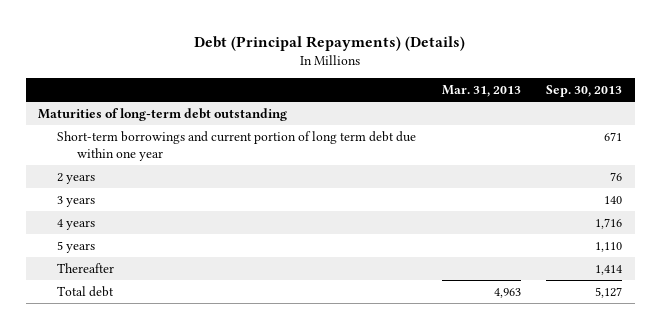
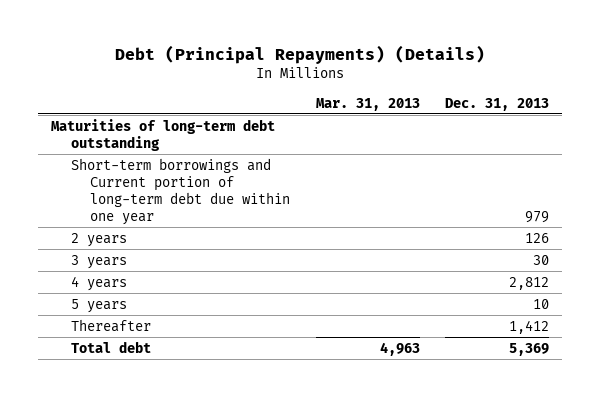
[546,85,623,98] Sep. 30, 2013 -> none
none -> [445,97,550,111] Dec. 31, 2013
[57,130,417,162] Short-term borrowings and current portion of long term debt due within one year -> [70,157,291,225] Short-term borrowings and Current portion of long-term debt due within one year

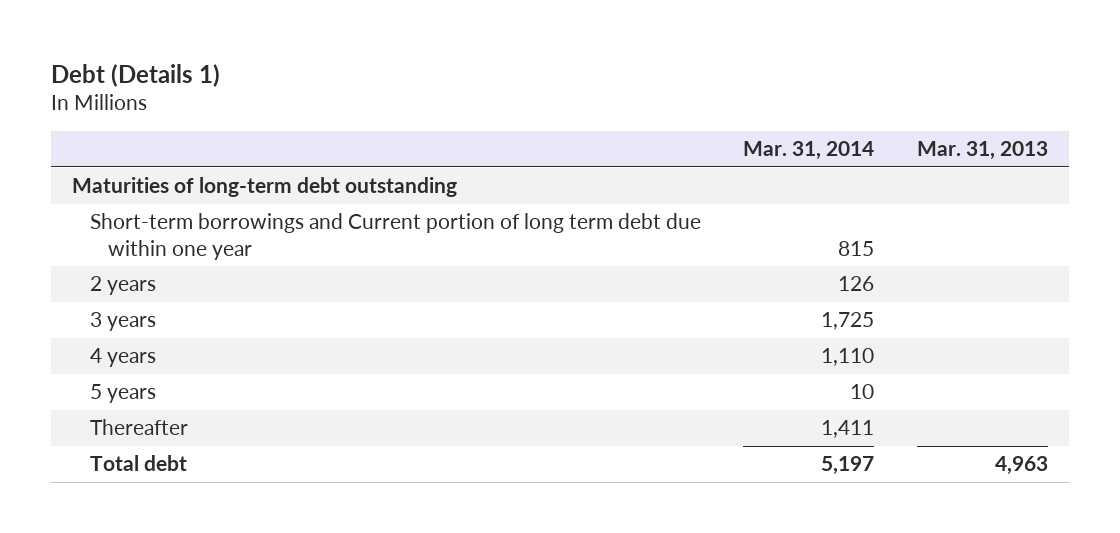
[115,44,486,64] Debt (Principal Repayments) (Details) -> [50,63,220,87] Debt (Details 1)
[445,97,550,111] Dec. 31, 2013 -> none
none -> [743,141,875,161] Mar. 31, 2014
[70,157,291,225] Short-term borrowings and Current portion of long-term debt due within one year -> [89,213,701,260] Short-term borrowings and Current portion of long term debt due within one year

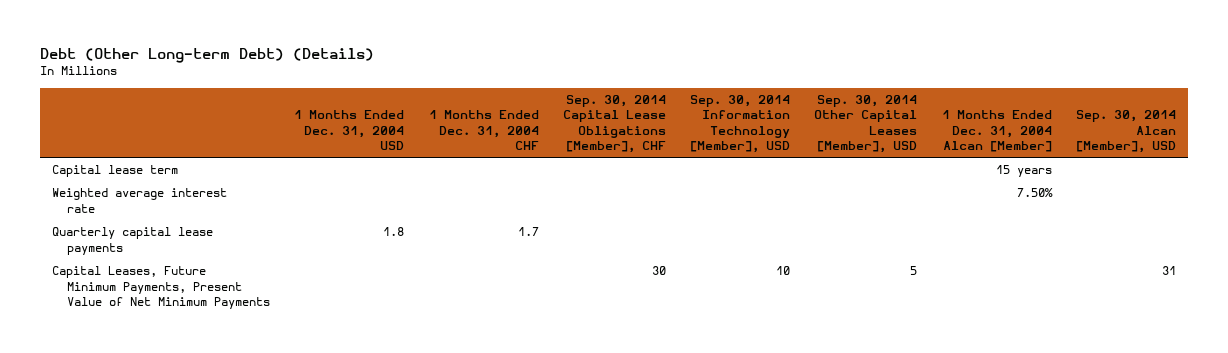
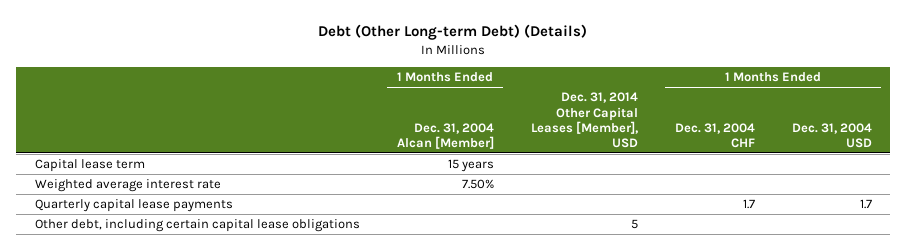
[562,94,666,154] Sep. 30, 2014 Capital Lease Obligations [Member], CHF -> none
[690,94,791,154] Sep. 30, 2014 Information Technology [Member], USD -> none
[814,94,918,154] Sep. 30, 2014 Other Capital Leases [Member], USD -> none
[1075,110,1176,154] Sep. 30, 2014 Alcan [Member], USD -> none
none -> [530,92,638,148] Dec. 31, 2014 Other Capital Leases [Member], USD
[383,227,405,237] 1.8 -> [859,199,872,210] 1.7
[52,266,271,310] Capital Leases, Future Minimum Payments, Present Value of Net Minimum Payments -> [34,219,360,233] Other debt, including certain capital lease obligations

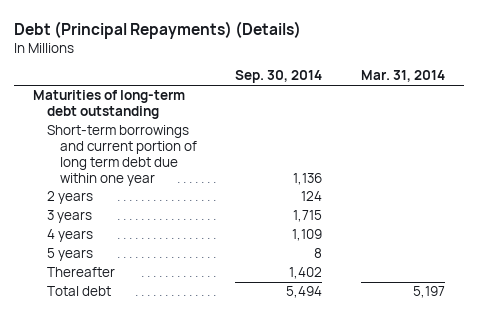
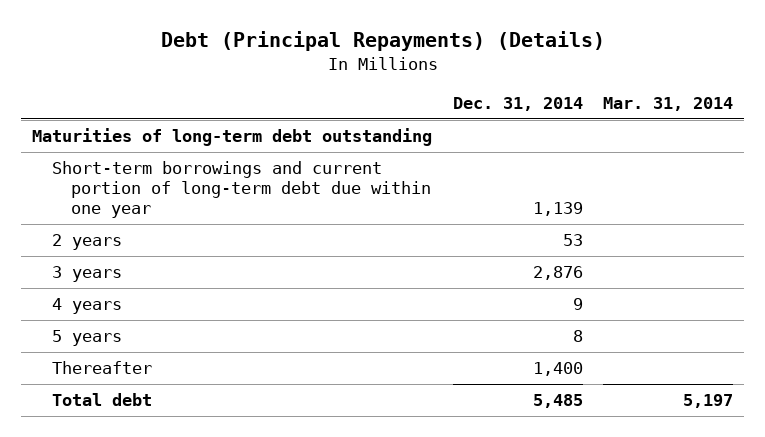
[235,70,323,84] Sep. 30, 2014 -> none
none -> [452,96,583,111] Dec. 31, 2014
[46,125,198,186] Short-term borrowings and current portion of long term debt due within one year -> [51,161,432,219] Short-term borrowings and current portion of long-term debt due within one year

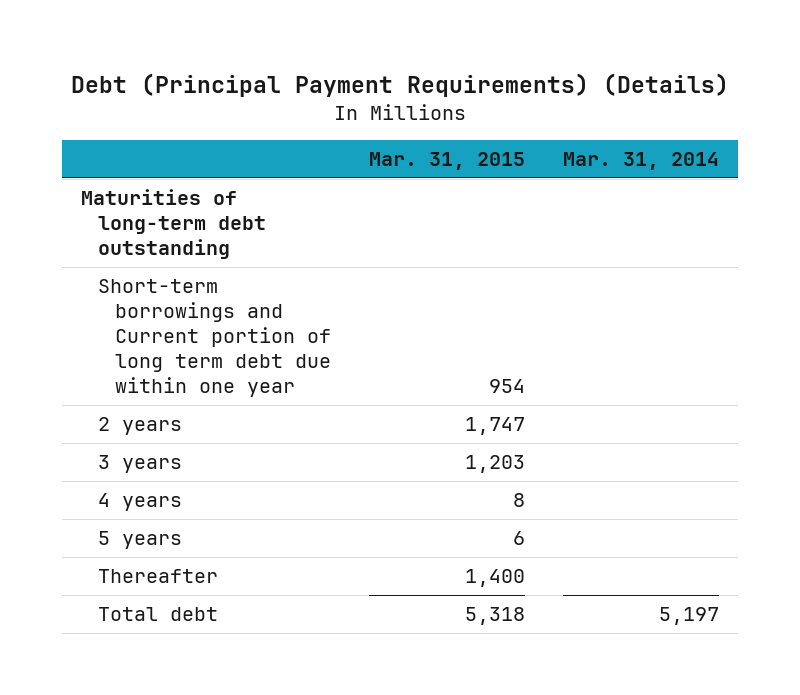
[160,31,605,52] Debt (Principal Repayments) (Details) -> [71,73,730,98] Debt (Principal Payment Requirements) (Details)
[452,96,583,111] Dec. 31, 2014 -> none
none -> [369,152,526,171] Mar. 31, 2015
[51,161,432,219] Short-term borrowings and current portion of long-term debt due within one year -> [98,279,332,398] Short-term borrowings and Current portion of long term debt due within one year

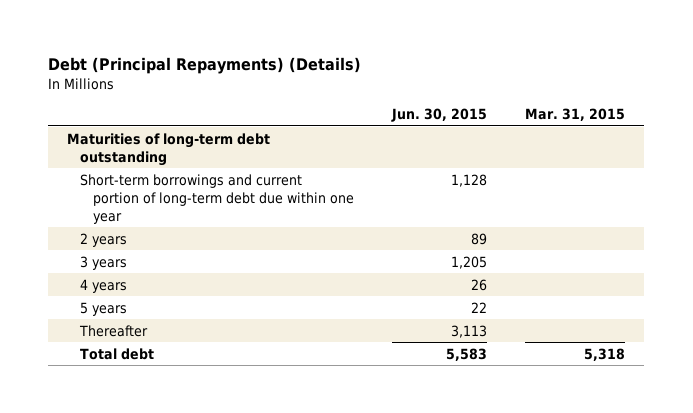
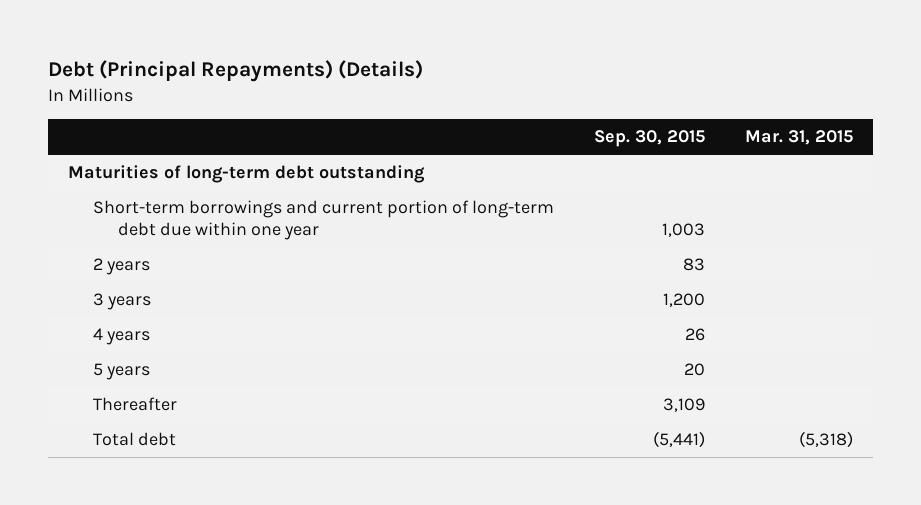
[391,108,488,123] Jun. 30, 2015 -> none
none -> [593,130,705,148] Sep. 30, 2015
[584,347,626,361] 5,318 -> [798,431,853,449] (5,318)

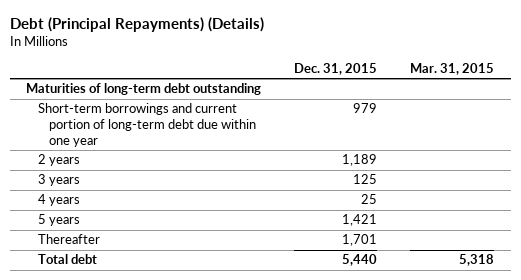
[593,130,705,148] Sep. 30, 2015 -> none
none -> [294,62,378,75] Dec. 31, 2015
[798,431,853,449] (5,318) -> [459,254,495,267] 5,318

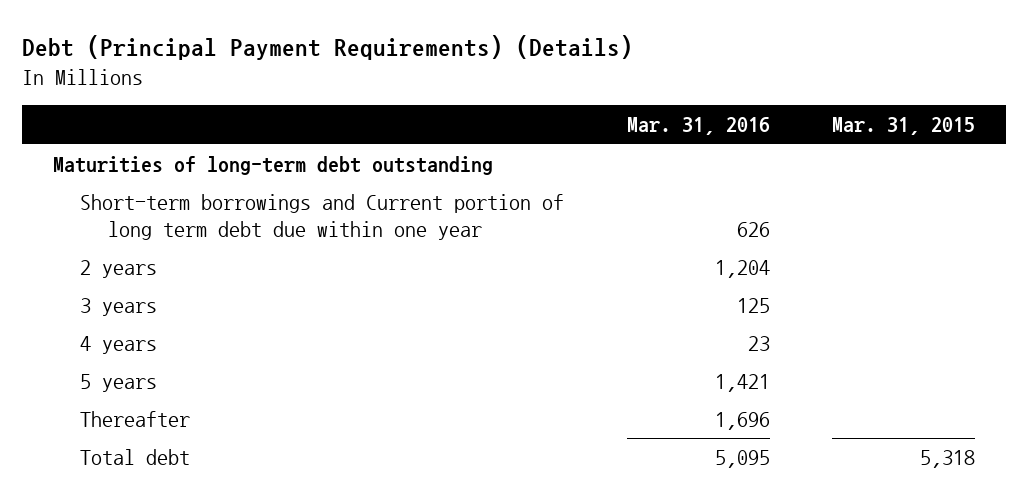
[10,17,265,33] Debt (Principal Repayments) (Details) -> [22,35,634,61] Debt (Principal Payment Requirements) (Details)
[294,62,378,75] Dec. 31, 2015 -> none
none -> [626,117,770,136] Mar. 31, 2016
[37,103,257,147] Short-term borrowings and current portion of long-term debt due within one year -> [80,193,565,240] Short-term borrowings and Current portion of long term debt due within one year

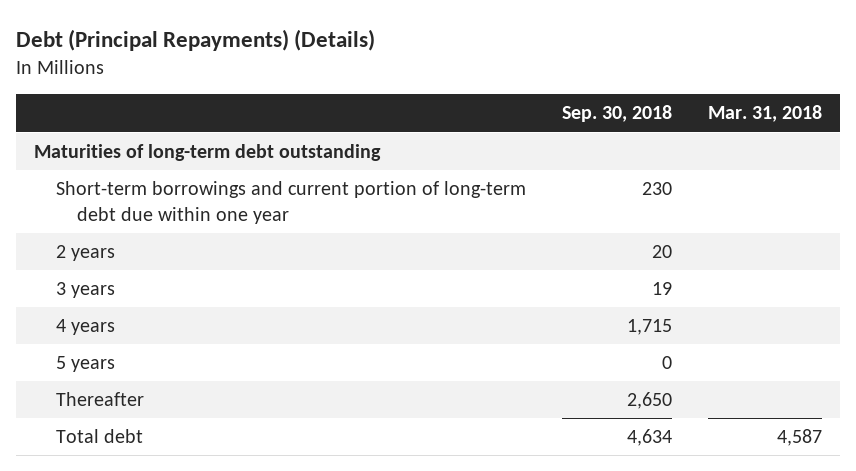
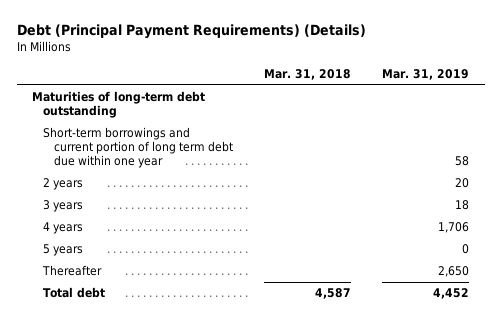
[16,29,376,52] Debt (Principal Repayments) (Details) -> [16,23,366,39] Debt (Principal Payment Requirements) (Details)
[561,105,672,123] Sep. 30, 2018 -> none
none -> [382,69,470,81] Mar. 31, 2019
[55,181,526,224] Short-term borrowings and current portion of long-term debt due within one year -> [42,127,233,169] Short-term borrowings and current portion of long term debt due within one year

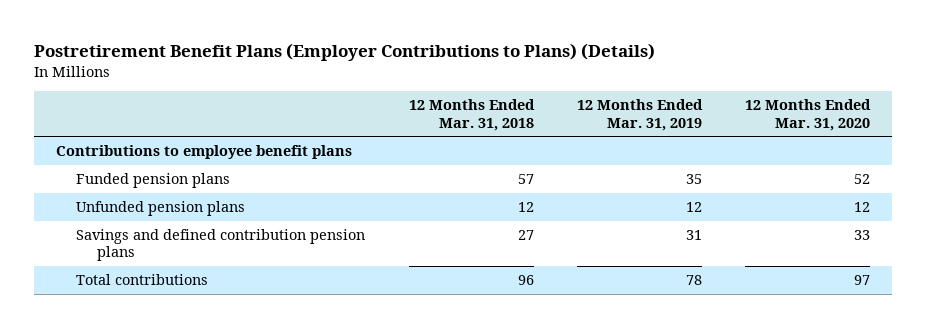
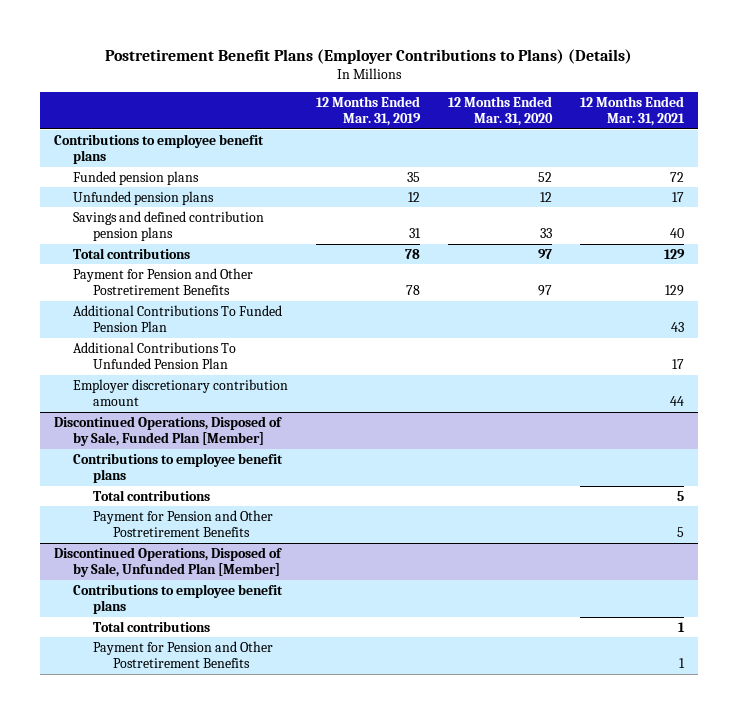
[408,99,535,131] 12 Months Ended Mar. 31, 2018 -> none
none -> [580,96,686,127] 12 Months Ended Mar. 31, 2021
none -> [73,267,254,295] Payment for Pension and Other Postretirement Benefits
none -> [73,304,283,332] Additional Contributions To Funded Pension Plan
none -> [73,341,237,369] Additional Contributions To Unfunded Pension Plan
none -> [73,378,289,406] Employer discretionary contribution amount
none -> [53,415,282,446] Discontinued Operations, Disposed of by Sale, Funded Plan [Member]
none -> [73,452,284,483] Contributions to employee benefit plans
none -> [93,489,211,501] Total contributions
none -> [93,509,274,537] Payment for Pension and Other Postretirement Benefits
none -> [53,546,282,577] Discontinued Operations, Disposed of by Sale, Unfunded Plan [Member]
none -> [73,583,284,614] Contributions to employee benefit plans
none -> [93,620,211,632] Total contributions
none -> [93,640,274,668] Payment for Pension and Other Postretirement Benefits

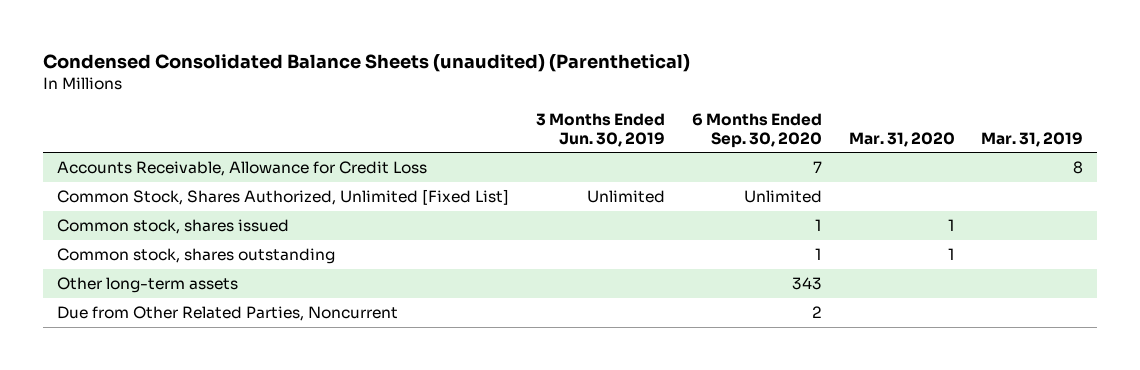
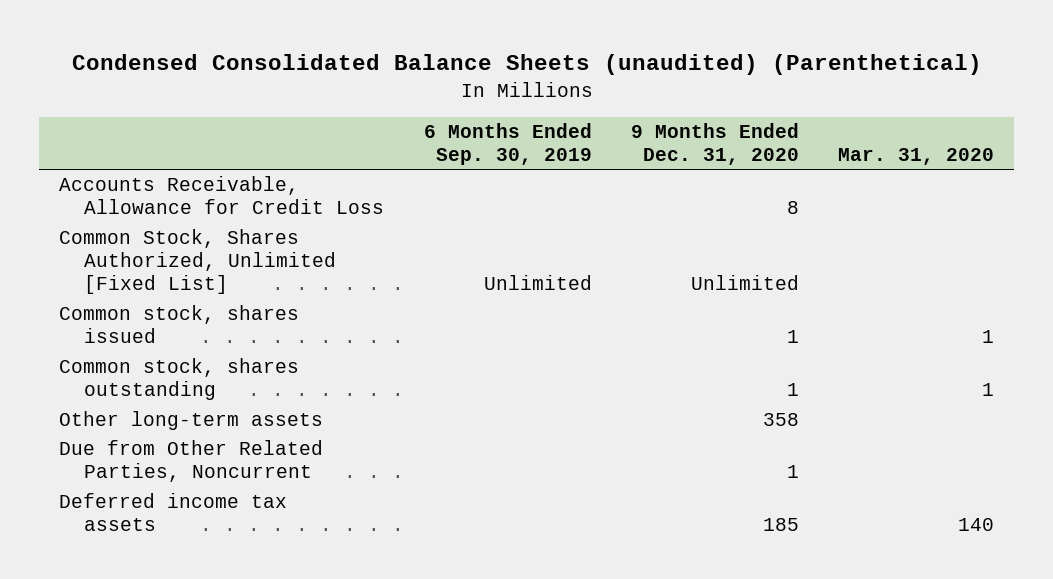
[535,112,665,147] 3 Months Ended Jun. 30, 2019 -> none
[691,112,822,148] 6 Months Ended Sep. 30, 2020 -> none
[981,131,1084,147] Mar. 31, 2019 -> none
none -> [423,122,592,165] 6 Months Ended Sep. 30, 2019
none -> [631,122,800,165] 9 Months Ended Dec. 31, 2020
none -> [59,493,288,532] Deferred income tax assets

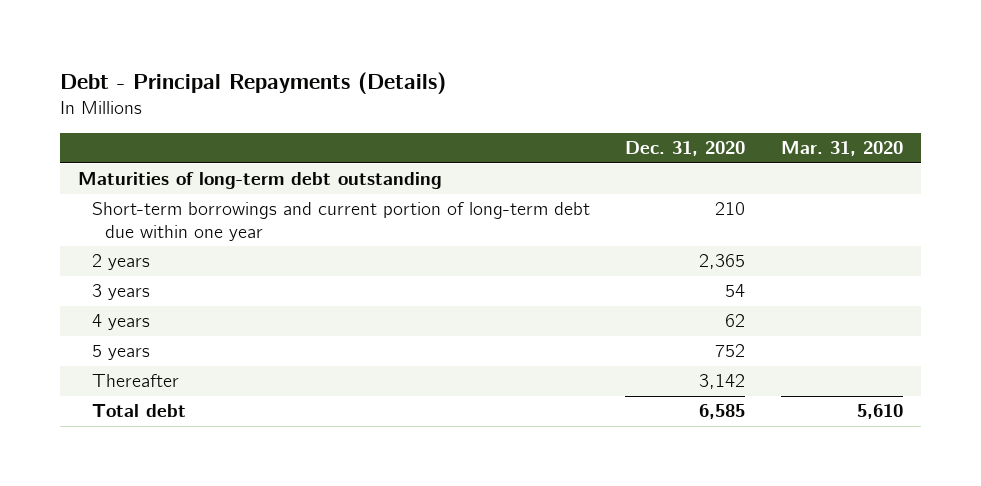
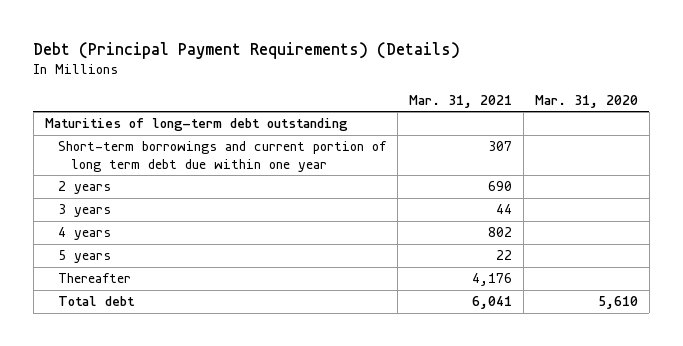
[59,71,446,94] Debt - Principal Repayments (Details) -> [33,42,461,60] Debt (Principal Payment Requirements) (Details)
[625,141,746,157] Dec. 31, 2020 -> none
none -> [408,94,512,108] Mar. 31, 2021
[91,202,590,241] Short-term borrowings and current portion of long-term debt due within one year -> [57,141,387,172] Short-term borrowings and current portion of long term debt due within one year

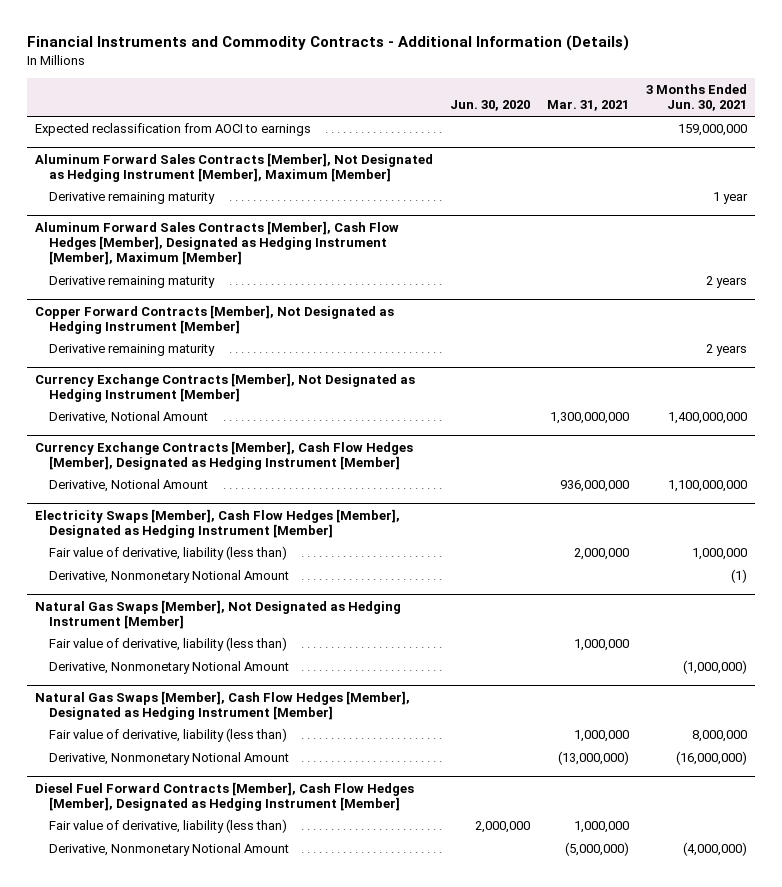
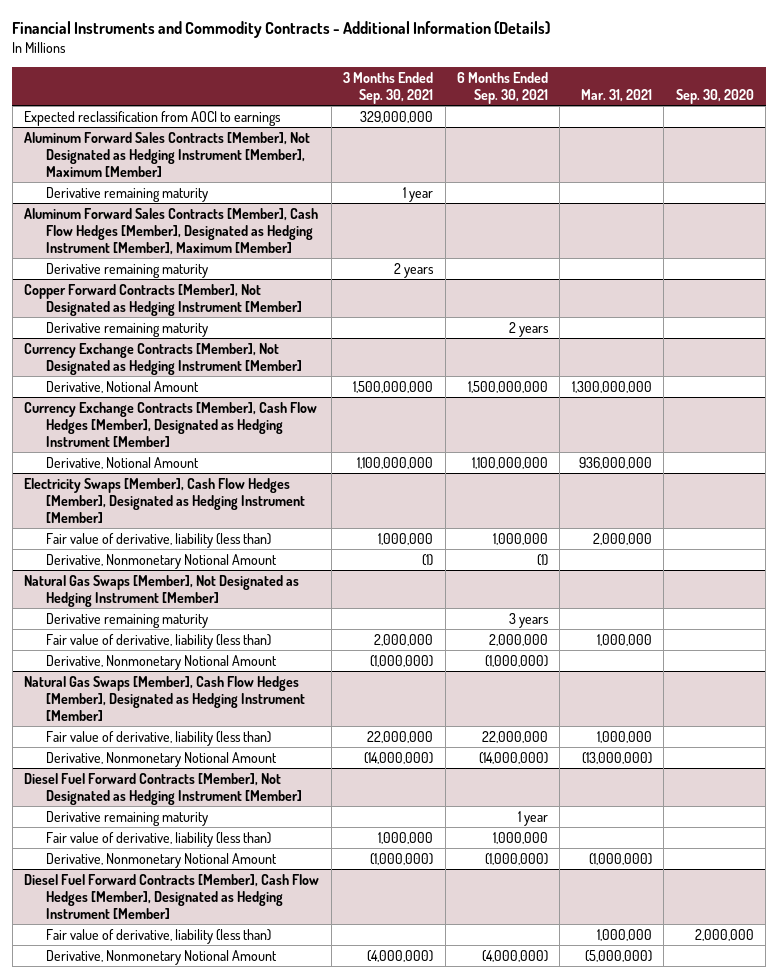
[450,100,531,112] Jun. 30, 2020 -> none
[645,84,747,112] 3 Months Ended Jun. 30, 2021 -> none
none -> [343,71,434,104] 3 Months Ended Sep. 30, 2021
none -> [456,71,548,104] 6 Months Ended Sep. 30, 2021
none -> [675,88,754,104] Sep. 30, 2020
none -> [46,612,209,628] Derivative remaining maturity
none -> [24,772,303,805] Diesel Fuel Forward Contracts [Member], Not Designated as Hedging Instrument [Member]
none -> [46,810,209,826] Derivative remaining maturity
none -> [46,831,272,847] Fair value of derivative, liability (less than)
none -> [46,852,278,868] Derivative, Nonmonetary Notional Amount

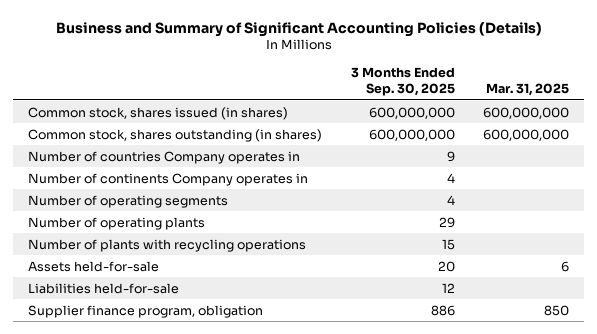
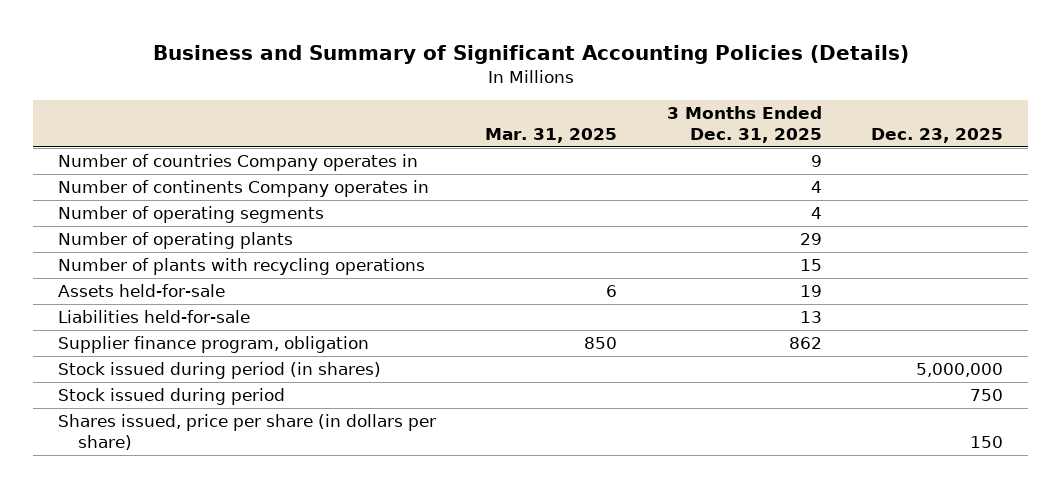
[350,67,455,97] 3 Months Ended Sep. 30, 2025 -> none
none -> [666,106,822,144] 3 Months Ended Dec. 31, 2025
none -> [871,128,1004,144] Dec. 23, 2025
[27,106,288,120] Common stock, shares issued (in shares) -> none
[27,128,322,142] Common stock, shares outstanding (in shares) -> none
none -> [57,362,381,380] Stock issued during period (in shares)
none -> [57,388,285,406] Stock issued during period
none -> [57,414,436,451] Shares issued, price per share (in dollars per share)

